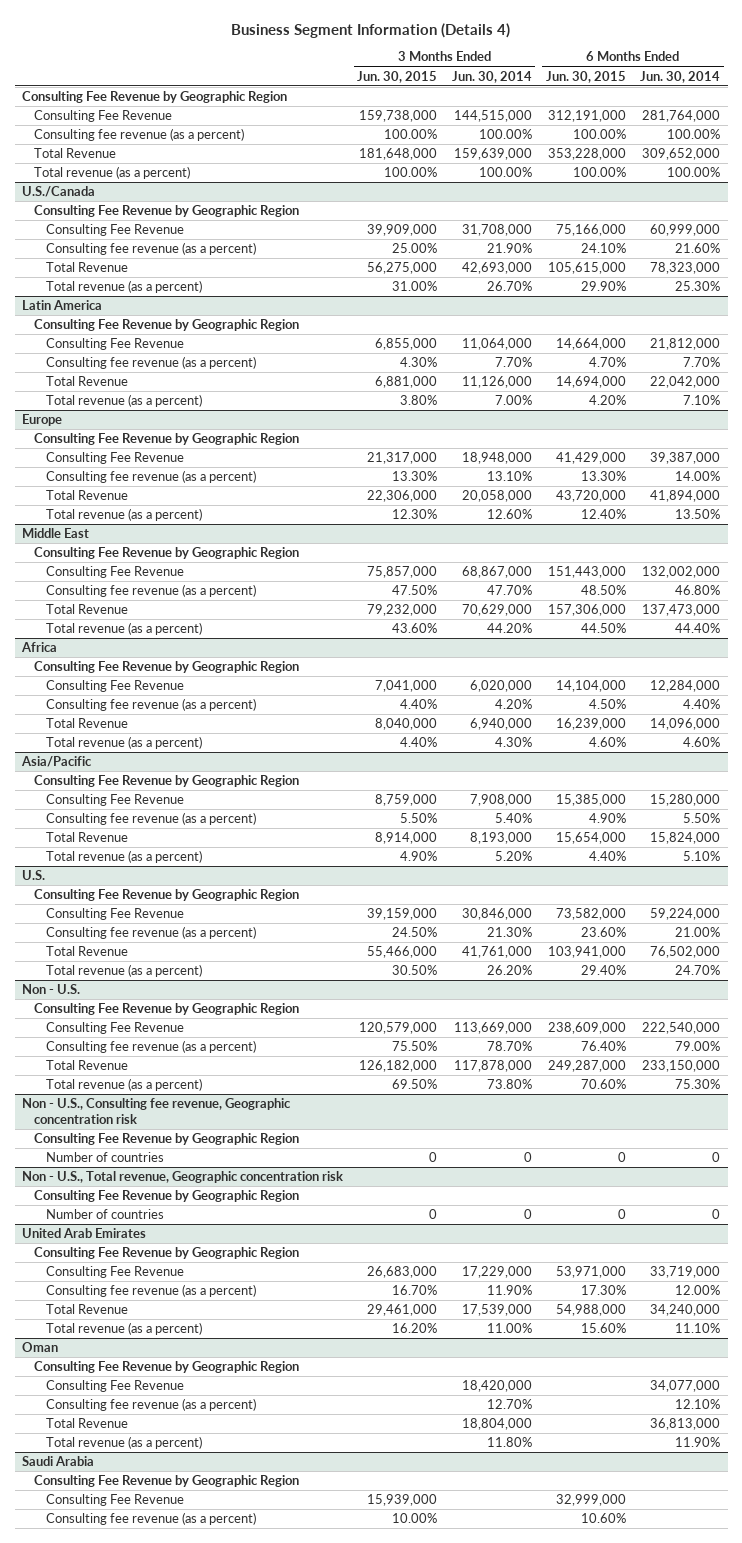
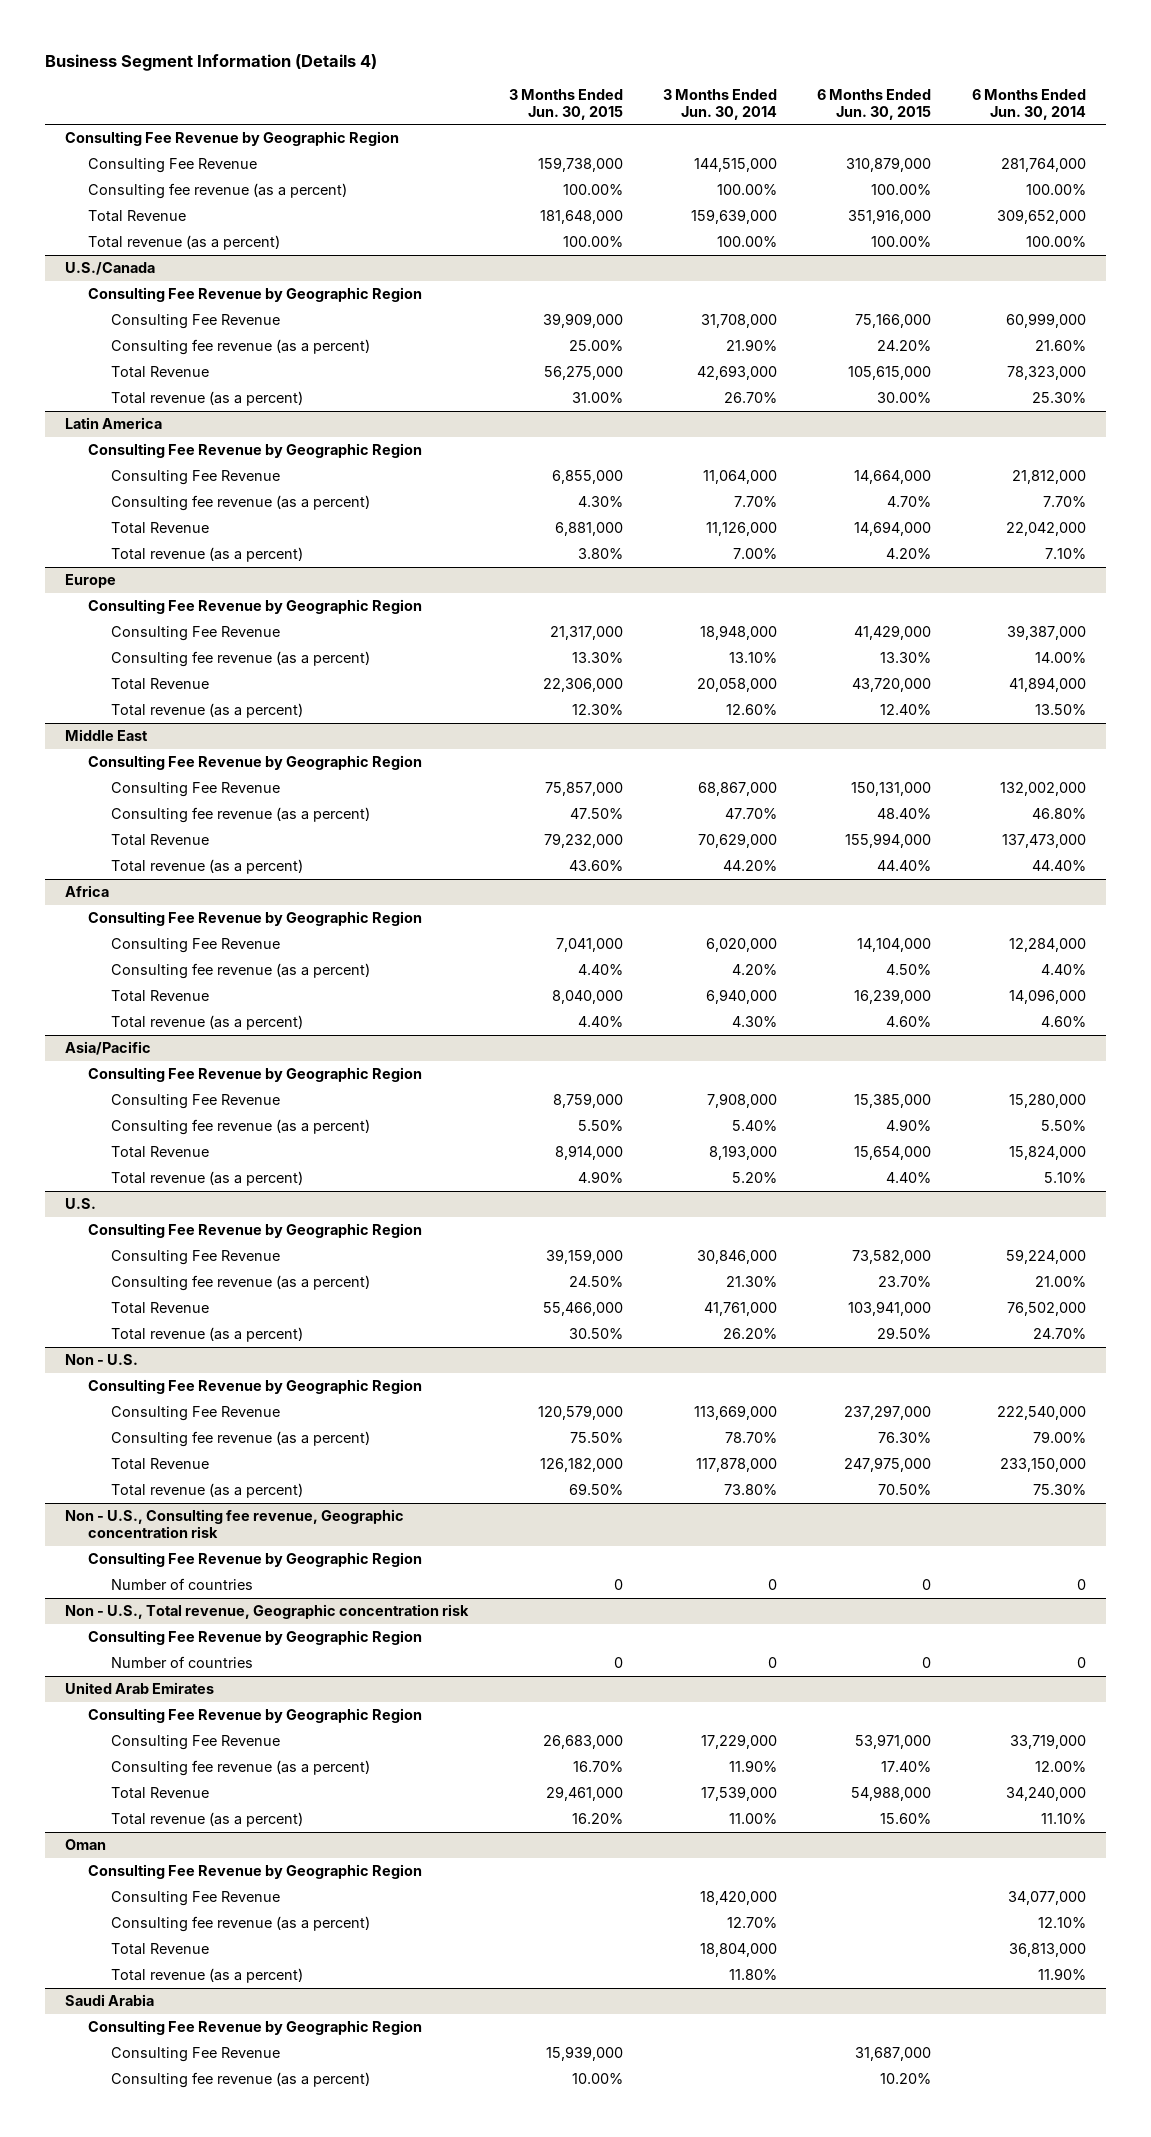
[548,110,627,123] 312,191,000 -> [846,157,932,173] 310,879,000
[548,148,627,161] 353,228,000 -> [848,209,932,225] 351,916,000
[581,243,627,254] 24.10% -> [877,340,932,352] 24.20%
[581,281,627,292] 29.90% -> [877,392,932,404] 30.00%
[548,566,627,579] 151,443,000 -> [851,782,932,797] 150,131,000
[581,585,627,596] 48.50% -> [877,808,932,820] 48.40%
[548,604,627,617] 157,306,000 -> [845,833,932,849] 155,994,000
[581,623,627,634] 44.50% -> [877,860,932,872] 44.40%
[581,927,627,938] 23.60% -> [878,1276,932,1288] 23.70%
[581,965,627,976] 29.40% -> [877,1327,932,1340] 29.50%
[548,1022,627,1035] 238,609,000 -> [844,1405,932,1421] 237,297,000
[581,1041,627,1052] 76.40% -> [878,1432,932,1444] 76.30%
[548,1060,627,1073] 249,287,000 -> [844,1457,932,1473] 247,975,000
[581,1079,627,1090] 70.60% -> [878,1484,932,1496] 70.50%
[581,1285,627,1296] 17.30% -> [881,1761,932,1773] 17.40%
[556,1494,627,1507] 32,999,000 -> [855,2047,932,2062] 31,687,000
[581,1513,627,1524] 10.60% -> [880,2073,932,2085] 10.20%

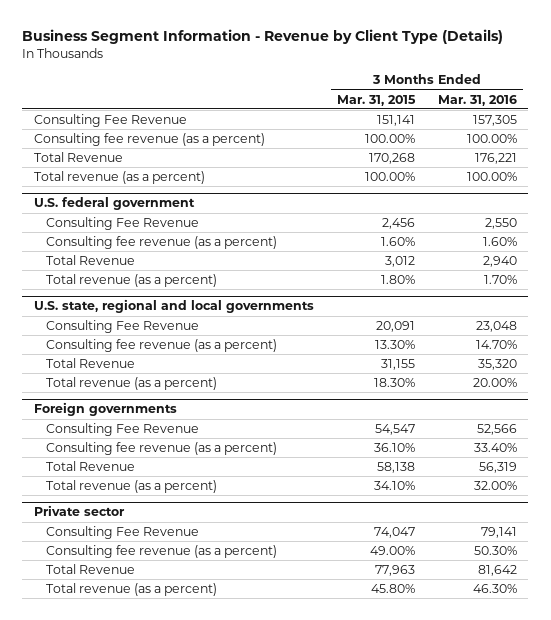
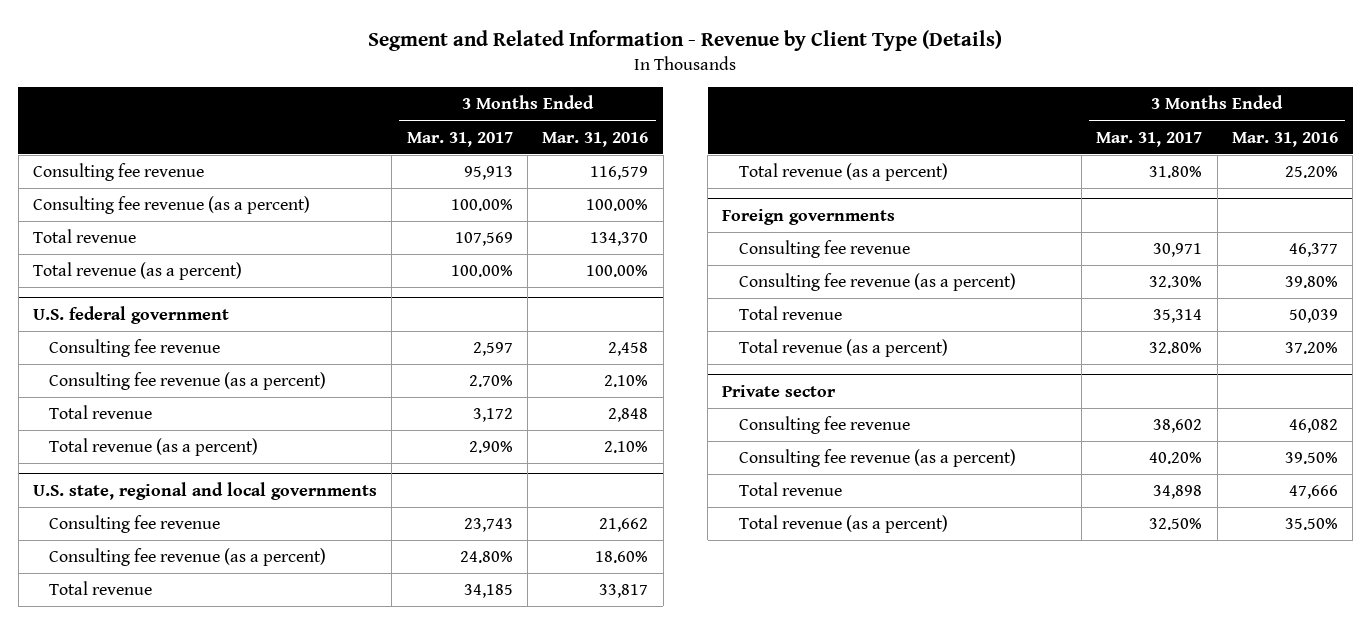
[22,29,504,45] Business Segment Information - Revenue by Client Type (Details) -> [368,29,1003,51] Segment and Related Information - Revenue by Client Type (Details)
[336,94,416,106] Mar. 31, 2015 -> none
none -> [406,131,513,147] Mar. 31, 2017
[33,113,187,127] Consulting Fee Revenue -> [32,163,204,182] Consulting fee revenue
[472,114,517,126] 157,305 -> [590,166,649,181] 116,579
[33,151,123,162] Total Revenue -> [32,229,136,244] Total revenue
[474,152,517,164] 176,221 -> [590,232,649,247] 134,370
[45,216,199,230] Consulting Fee Revenue -> [48,339,220,358] Consulting fee revenue
[484,217,517,229] 2,550 -> [608,342,649,357] 2,458
[482,236,517,246] 1.60% -> [604,375,649,388] 2.10%
[45,254,135,265] Total Revenue -> [48,405,152,420] Total revenue
[482,255,517,267] 2,940 -> [608,408,649,423] 2,848
[483,274,517,284] 1.70% -> [604,441,649,454] 2.10%
[45,319,199,333] Consulting Fee Revenue -> [48,515,220,534] Consulting fee revenue
[475,320,517,332] 23,048 -> [599,518,649,533] 21,662
[475,339,517,349] 14.70% -> [595,551,649,564] 18.60%
[45,357,135,368] Total Revenue -> [48,581,152,596] Total revenue
[477,358,517,370] 35,320 -> [599,584,649,599] 33,817
[472,377,517,387] 20.00% -> [1284,166,1338,179] 25.20%
[45,422,199,436] Consulting Fee Revenue -> [738,240,910,259] Consulting fee revenue
[476,423,517,435] 52,566 -> [1288,243,1338,258] 46,377
[473,442,517,452] 33.40% -> [1284,276,1338,289] 39.80%
[45,460,135,471] Total Revenue -> [738,306,842,321] Total revenue
[478,461,517,473] 56,319 -> [1288,309,1338,324] 50,039
[473,480,517,490] 32.00% -> [1284,342,1338,355] 37.20%
[45,525,199,539] Consulting Fee Revenue -> [738,416,910,435] Consulting fee revenue
[480,526,517,538] 79,141 -> [1288,419,1338,434] 46,082
[473,545,517,555] 50.30% -> [1284,452,1338,465] 39.50%
[45,563,135,574] Total Revenue -> [738,482,842,497] Total revenue
[477,564,517,576] 81,642 -> [1288,485,1338,500] 47,666
[472,583,517,593] 46.30% -> [1284,518,1338,531] 35.50%

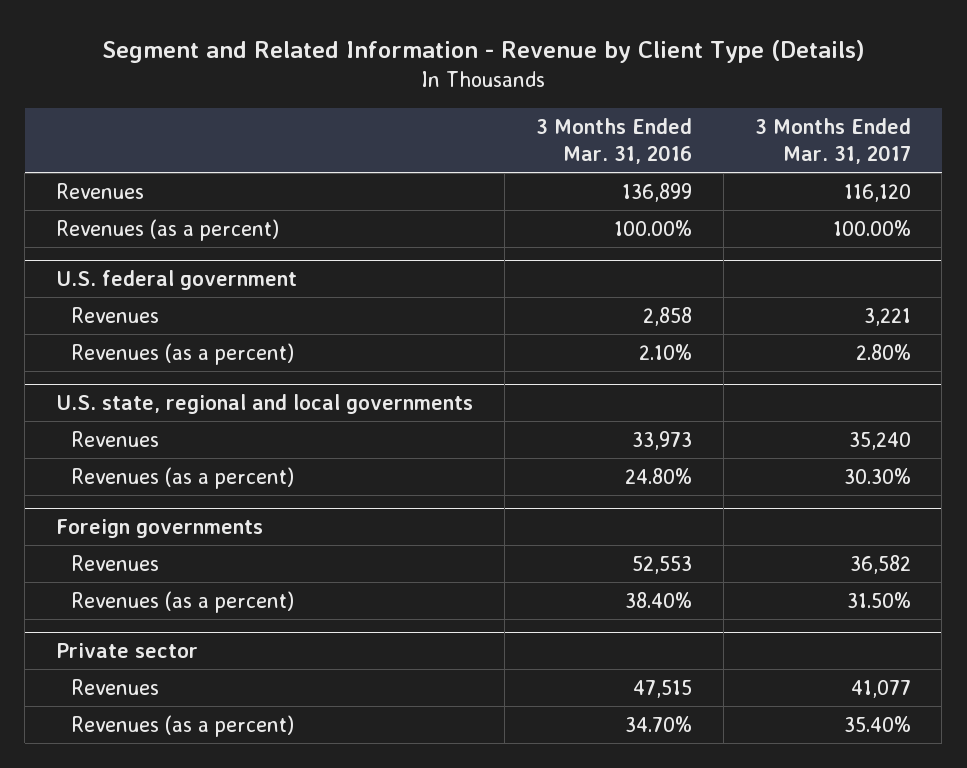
[32,163,204,182] Consulting fee revenue -> none
[32,196,310,215] Consulting fee revenue (as a percent) -> none
[32,229,136,244] Total revenue -> none
none -> [55,182,144,199] Revenues
[32,262,242,281] Total revenue (as a percent) -> [55,218,279,241] Revenues (as a percent)
[48,339,220,358] Consulting fee revenue -> none
[48,372,326,391] Consulting fee revenue (as a percent) -> none
[48,405,152,420] Total revenue -> none
none -> [71,306,160,323] Revenues
[48,438,258,457] Total revenue (as a percent) -> [71,342,295,365] Revenues (as a percent)
[468,441,513,454] 2.90% -> [855,343,911,360] 2.80%
[48,515,220,534] Consulting fee revenue -> none
[48,548,326,567] Consulting fee revenue (as a percent) -> none
[48,581,152,596] Total revenue -> none
none -> [71,430,160,447] Revenues
[738,163,948,182] Total revenue (as a percent) -> [71,466,295,489] Revenues (as a percent)
[1149,166,1203,179] 31.80% -> [843,467,911,484] 30.30%
[1284,166,1338,179] 25.20% -> [624,467,692,484] 24.80%
[738,240,910,259] Consulting fee revenue -> none
[738,273,1016,292] Consulting fee revenue (as a percent) -> none
[738,306,842,321] Total revenue -> none
none -> [71,554,160,571] Revenues
[738,339,948,358] Total revenue (as a percent) -> [71,590,295,613] Revenues (as a percent)
[1149,342,1203,355] 32.80% -> [846,591,911,608] 31.50%
[1284,342,1338,355] 37.20% -> [624,591,692,608] 38.40%
[738,416,910,435] Consulting fee revenue -> none
[738,449,1016,468] Consulting fee revenue (as a percent) -> none
[738,482,842,497] Total revenue -> none
none -> [71,678,160,695] Revenues
[738,515,948,534] Total revenue (as a percent) -> [71,714,295,737] Revenues (as a percent)
[1149,518,1203,531] 32.50% -> [843,715,911,732] 35.40%
[1284,518,1338,531] 35.50% -> [624,715,692,732] 34.70%

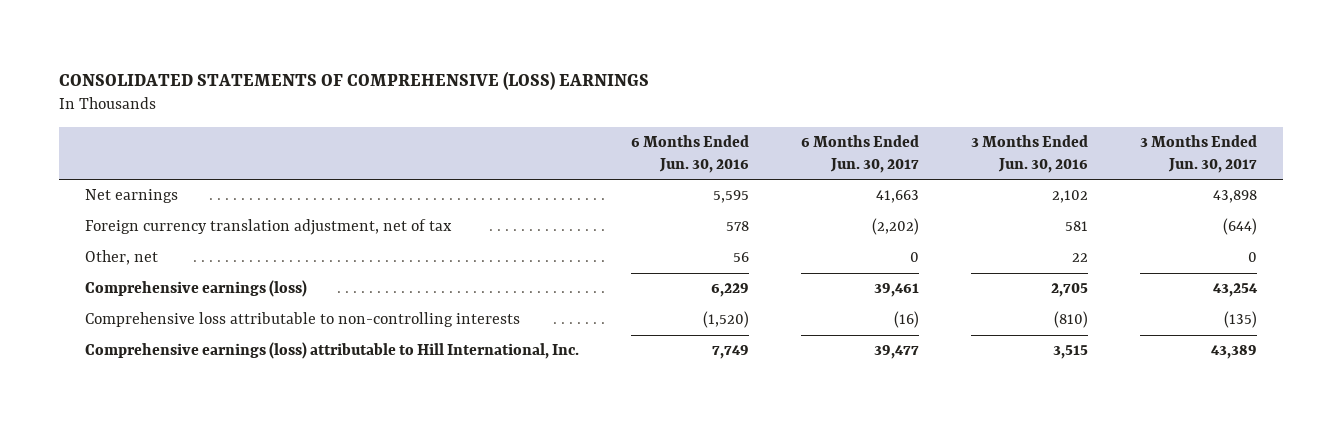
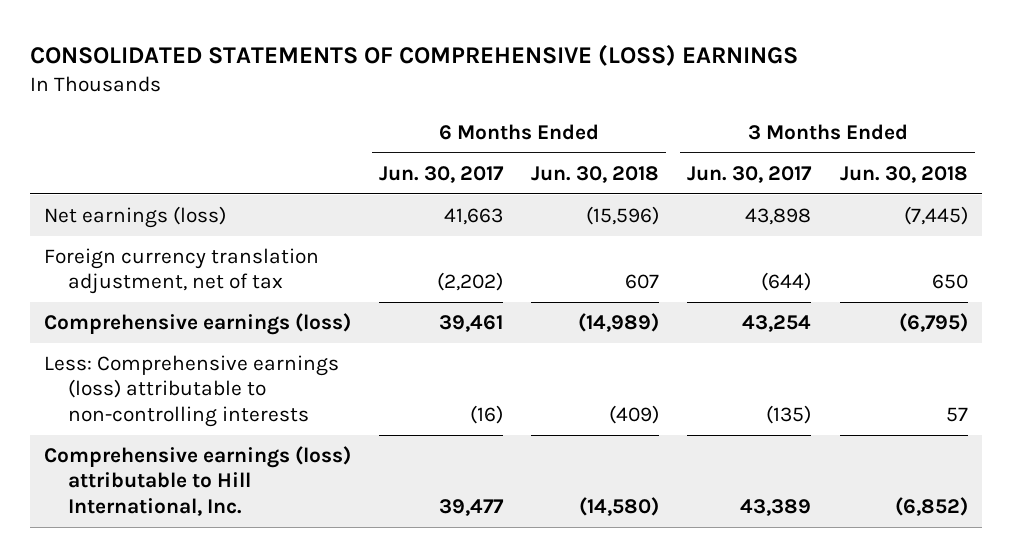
[630,135,749,174] 6 Months Ended Jun. 30, 2016 -> none
[971,135,1089,174] 3 Months Ended Jun. 30, 2016 -> none
none -> [531,165,660,183] Jun. 30, 2018
none -> [839,165,968,183] Jun. 30, 2018
[84,189,178,204] Net earnings -> [44,206,227,229] Net earnings (loss)
[84,250,158,266] Other, net -> none
[84,312,520,328] Comprehensive loss attributable to non-controlling interests -> [44,355,340,427] Less: Comprehensive earnings (loss) attributable to non-controlling interests

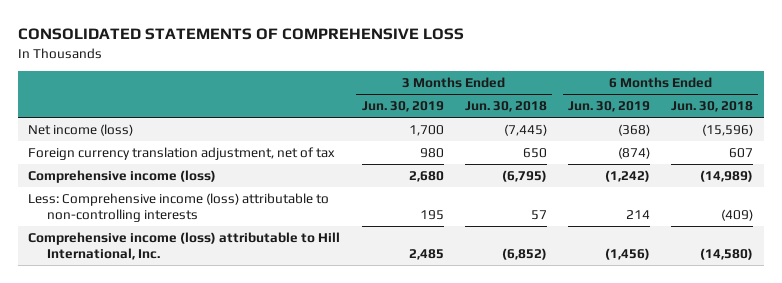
[30,43,799,66] CONSOLIDATED STATEMENTS OF COMPREHENSIVE (LOSS) EARNINGS -> [17,28,464,41] CONSOLIDATED STATEMENTS OF COMPREHENSIVE LOSS
[379,165,505,183] Jun. 30, 2017 -> none
[687,165,813,183] Jun. 30, 2017 -> none
none -> [361,101,444,113] Jun. 30, 2019
none -> [567,101,650,113] Jun. 30, 2019
[44,206,227,229] Net earnings (loss) -> [28,123,134,136] Net income (loss)
[44,313,352,336] Comprehensive earnings (loss) -> [28,169,217,183] Comprehensive income (loss)
[44,355,340,427] Less: Comprehensive earnings (loss) attributable to non-controlling interests -> [28,192,330,223] Less: Comprehensive income (loss) attributable to non-controlling interests
[44,446,352,516] Comprehensive earnings (loss) attributable to Hill International, Inc. -> [28,231,341,261] Comprehensive income (loss) attributable to Hill International, Inc.

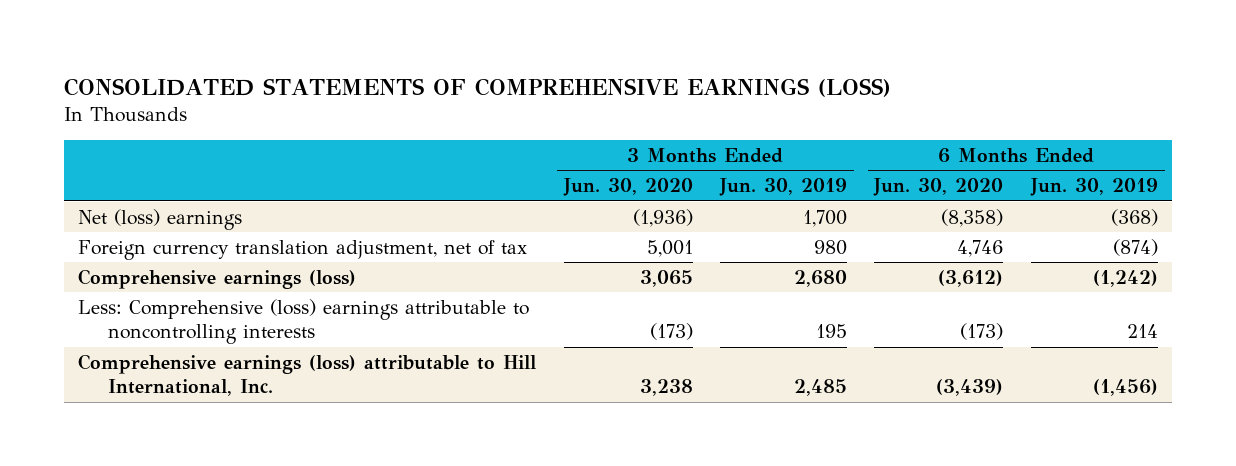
[17,28,464,41] CONSOLIDATED STATEMENTS OF COMPREHENSIVE LOSS -> [64,77,892,97] CONSOLIDATED STATEMENTS OF COMPREHENSIVE EARNINGS (LOSS)
[464,101,547,113] Jun. 30, 2018 -> none
[671,101,754,113] Jun. 30, 2018 -> none
none -> [562,178,693,197] Jun. 30, 2020
none -> [873,178,1004,197] Jun. 30, 2020
[28,123,134,136] Net income (loss) -> [78,208,243,230] Net (loss) earnings
[28,169,217,183] Comprehensive income (loss) -> [78,268,357,289] Comprehensive earnings (loss)
[28,192,330,223] Less: Comprehensive income (loss) attributable to non-controlling interests -> [78,298,530,345] Less: Comprehensive (loss) earnings attributable to noncontrolling interests
[28,231,341,261] Comprehensive income (loss) attributable to Hill International, Inc. -> [78,353,537,397] Comprehensive earnings (loss) attributable to Hill International, Inc.

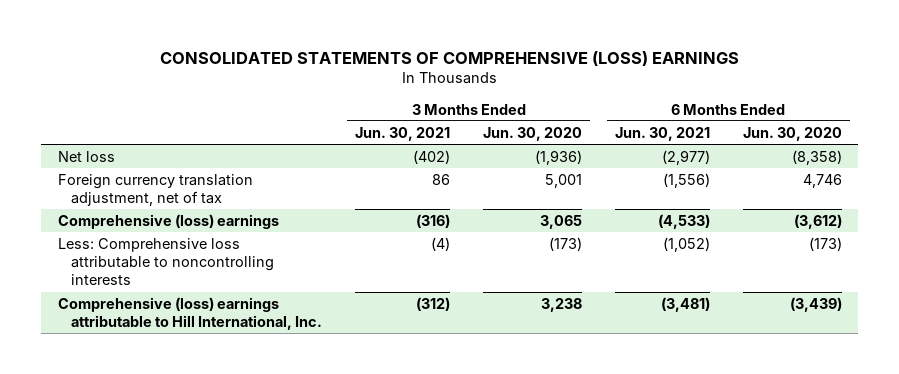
[64,77,892,97] CONSOLIDATED STATEMENTS OF COMPREHENSIVE EARNINGS (LOSS) -> [159,50,739,66] CONSOLIDATED STATEMENTS OF COMPREHENSIVE (LOSS) EARNINGS
[718,178,847,197] Jun. 30, 2019 -> none
[1029,178,1158,197] Jun. 30, 2019 -> none
none -> [355,126,451,141] Jun. 30, 2021
none -> [614,126,710,141] Jun. 30, 2021
[78,208,243,230] Net (loss) earnings -> [57,150,115,162] Net loss
[78,268,357,289] Comprehensive earnings (loss) -> [57,213,279,229] Comprehensive (loss) earnings
[78,298,530,345] Less: Comprehensive (loss) earnings attributable to noncontrolling interests -> [57,237,275,286] Less: Comprehensive loss attributable to noncontrolling interests
[78,353,537,397] Comprehensive earnings (loss) attributable to Hill International, Inc. -> [57,296,323,331] Comprehensive (loss) earnings attributable to Hill International, Inc.

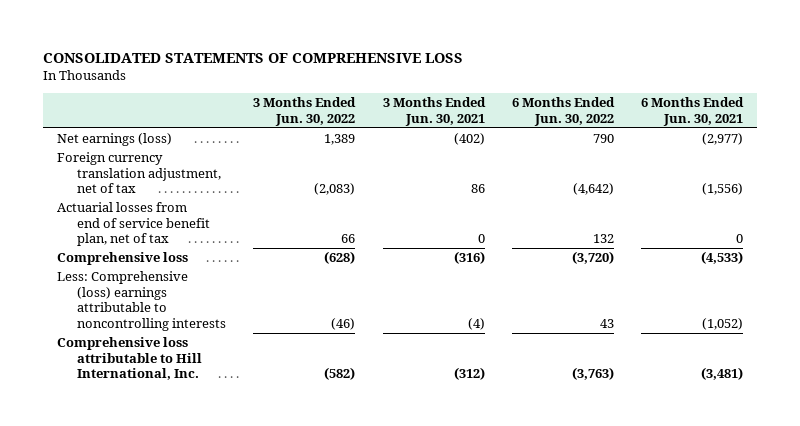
[159,50,739,66] CONSOLIDATED STATEMENTS OF COMPREHENSIVE (LOSS) EARNINGS -> [43,52,464,63] CONSOLIDATED STATEMENTS OF COMPREHENSIVE LOSS
[483,126,583,141] Jun. 30, 2020 -> none
[742,126,842,141] Jun. 30, 2020 -> none
none -> [253,97,357,126] 3 Months Ended Jun. 30, 2022
none -> [511,97,615,126] 6 Months Ended Jun. 30, 2022
[57,150,115,162] Net loss -> [56,133,172,147] Net earnings (loss)
none -> [56,202,210,247] Actuarial losses from end of service benefit plan, net of tax
[57,213,279,229] Comprehensive (loss) earnings -> [56,252,188,266] Comprehensive loss
[57,237,275,286] Less: Comprehensive loss attributable to noncontrolling interests -> [56,271,226,331] Less: Comprehensive (loss) earnings attributable to noncontrolling interests
[57,296,323,331] Comprehensive (loss) earnings attributable to Hill International, Inc. -> [56,337,202,381] Comprehensive loss attributable to Hill International, Inc.

